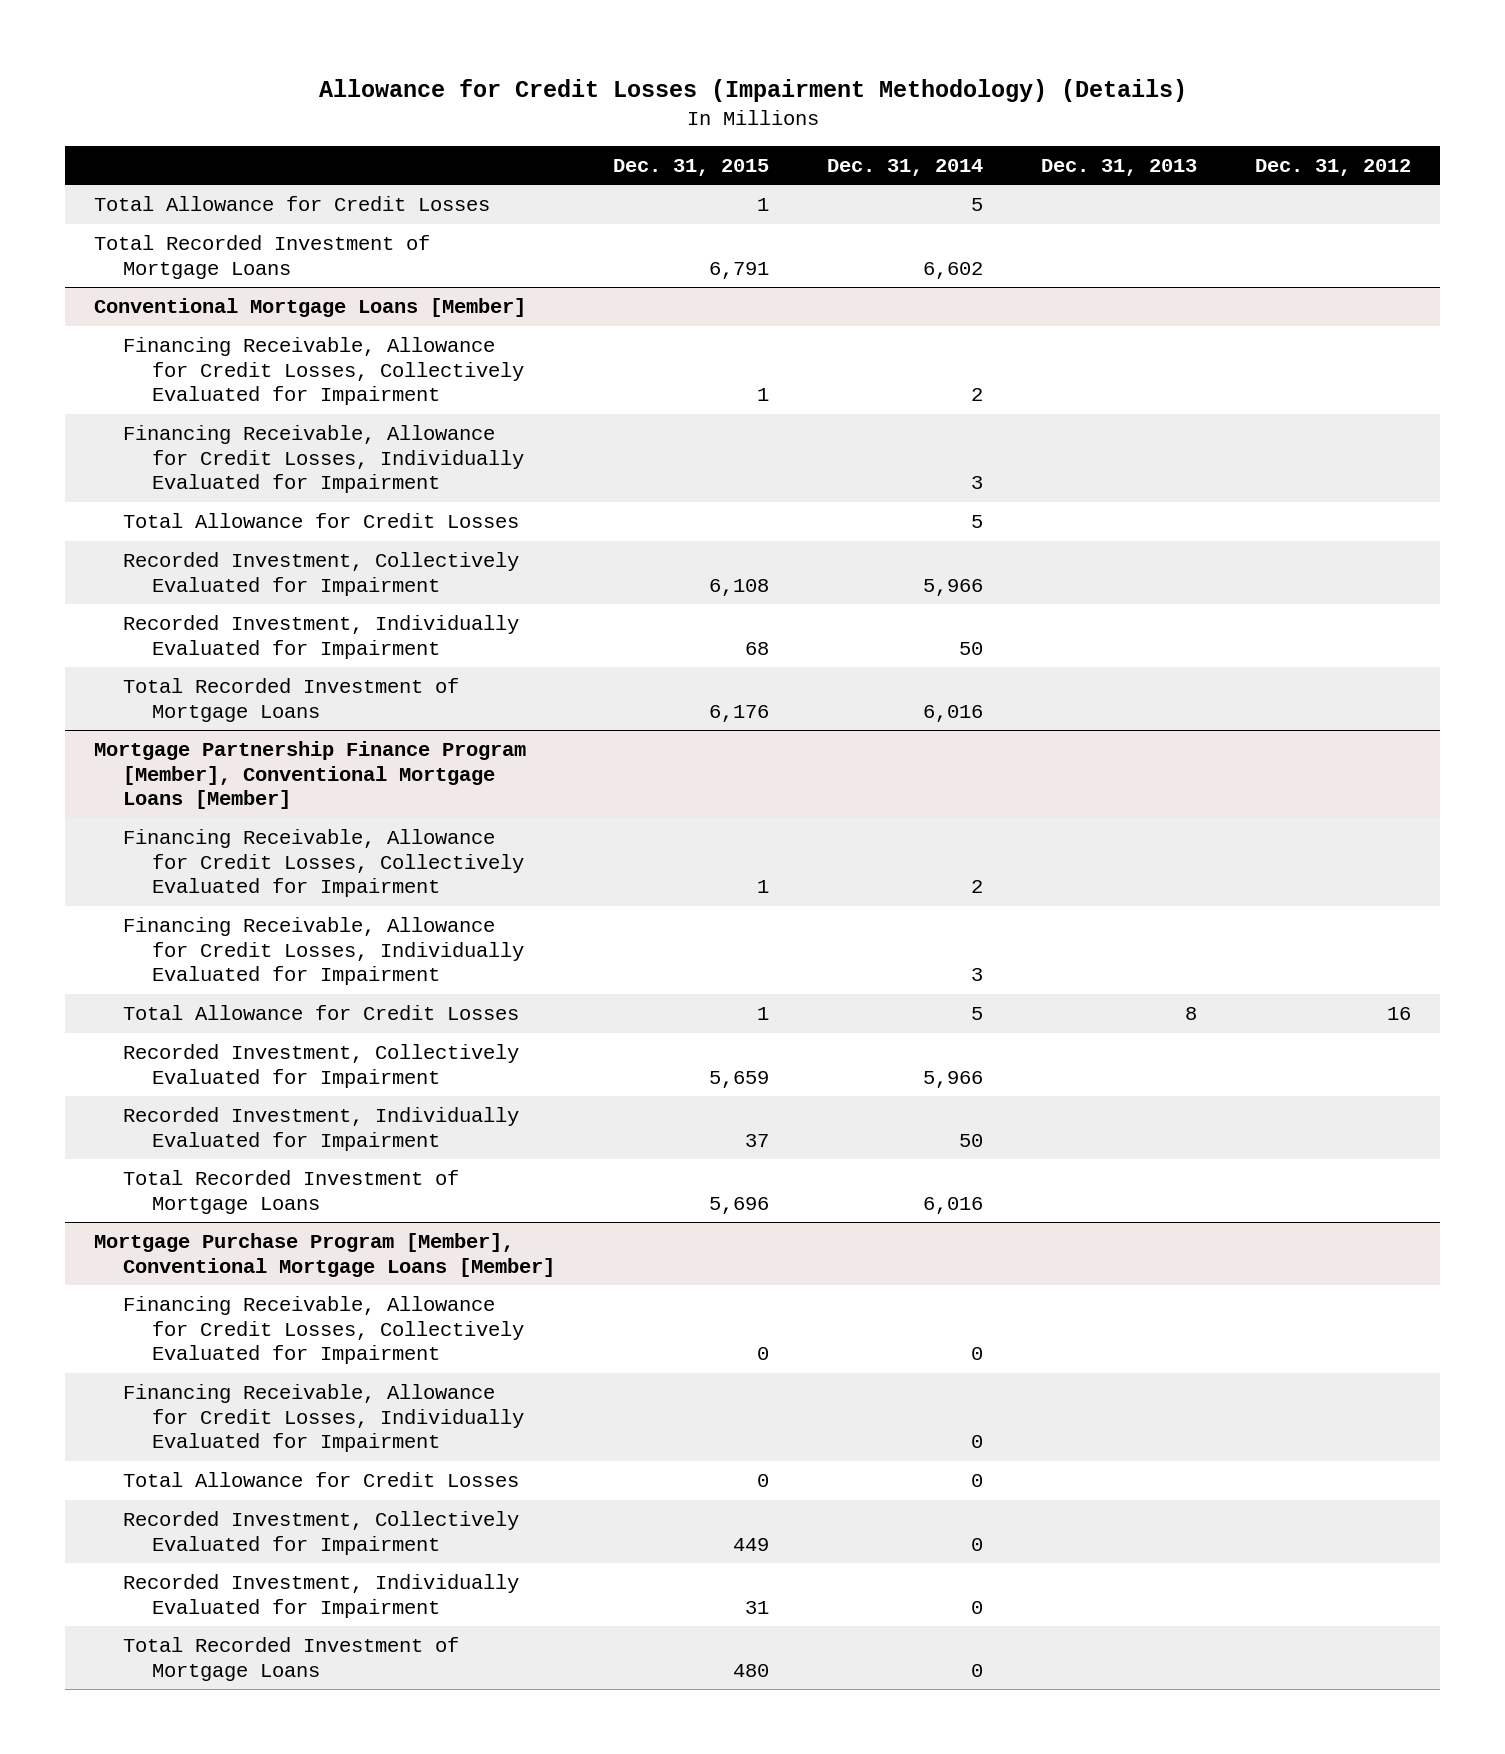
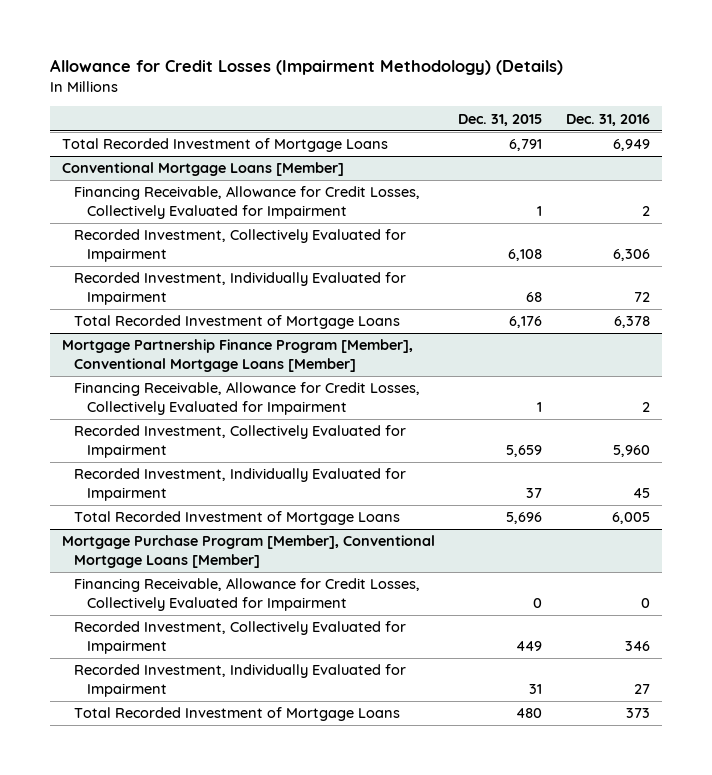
[827,158,984,176] Dec. 31, 2014 -> none
[1040,158,1197,176] Dec. 31, 2013 -> none
[1254,158,1411,176] Dec. 31, 2012 -> none
none -> [566,113,651,126] Dec. 31, 2016
[94,196,491,212] Total Allowance for Credit Losses -> none
[123,425,525,494] Financing Receivable, Allowance for Credit Losses, Individually Evaluated for Impairment -> none
[123,513,520,529] Total Allowance for Credit Losses -> none
[123,917,525,986] Financing Receivable, Allowance for Credit Losses, Individually Evaluated for Impairment -> none
[123,1005,520,1021] Total Allowance for Credit Losses -> none
[123,1384,525,1453] Financing Receivable, Allowance for Credit Losses, Individually Evaluated for Impairment -> none
[123,1472,520,1488] Total Allowance for Credit Losses -> none

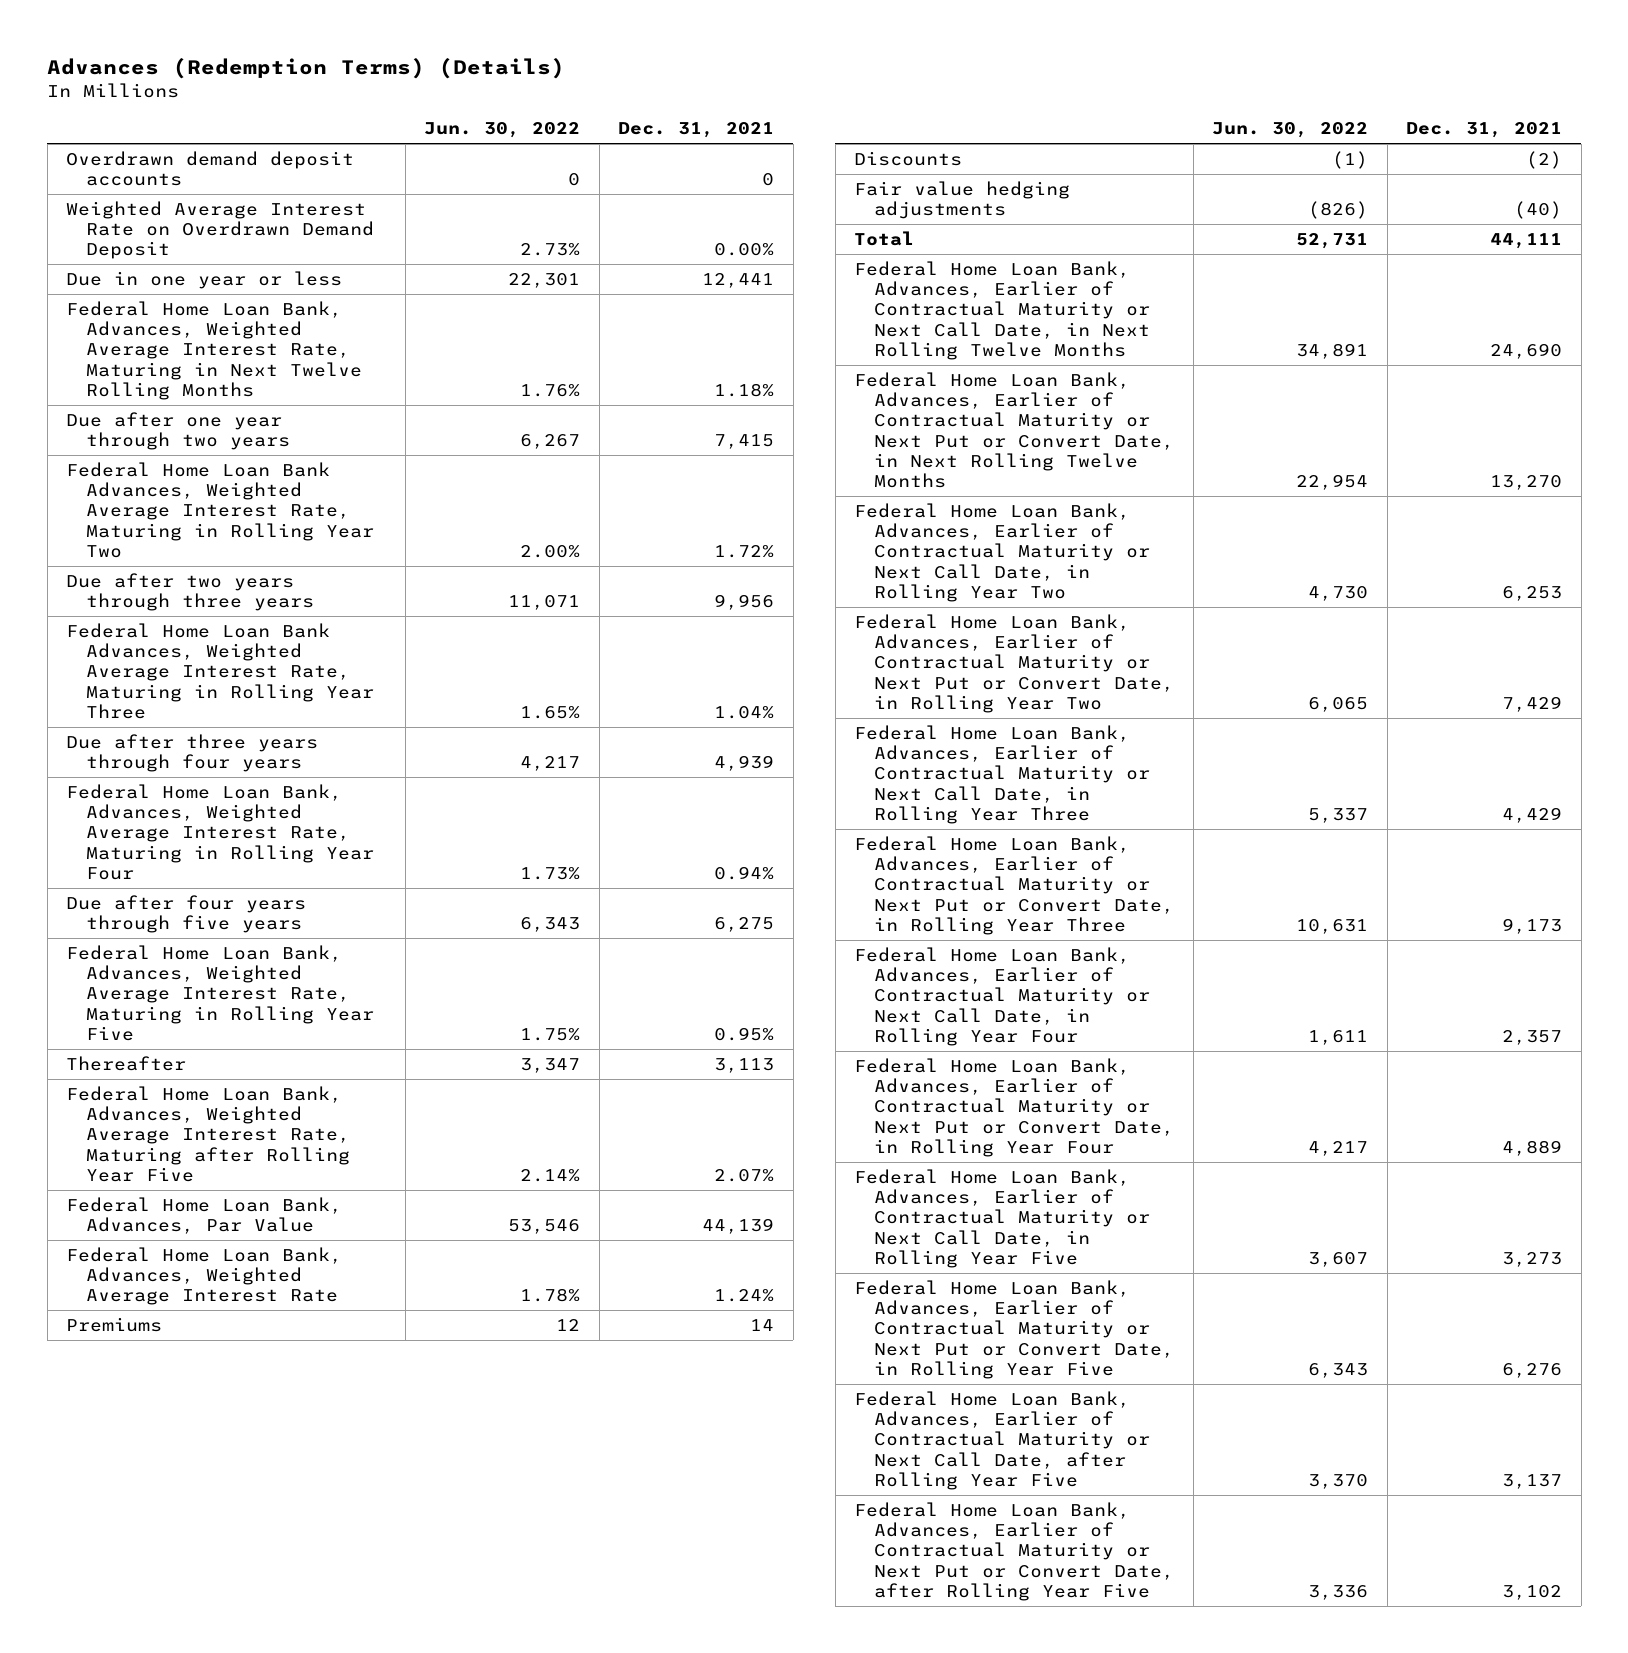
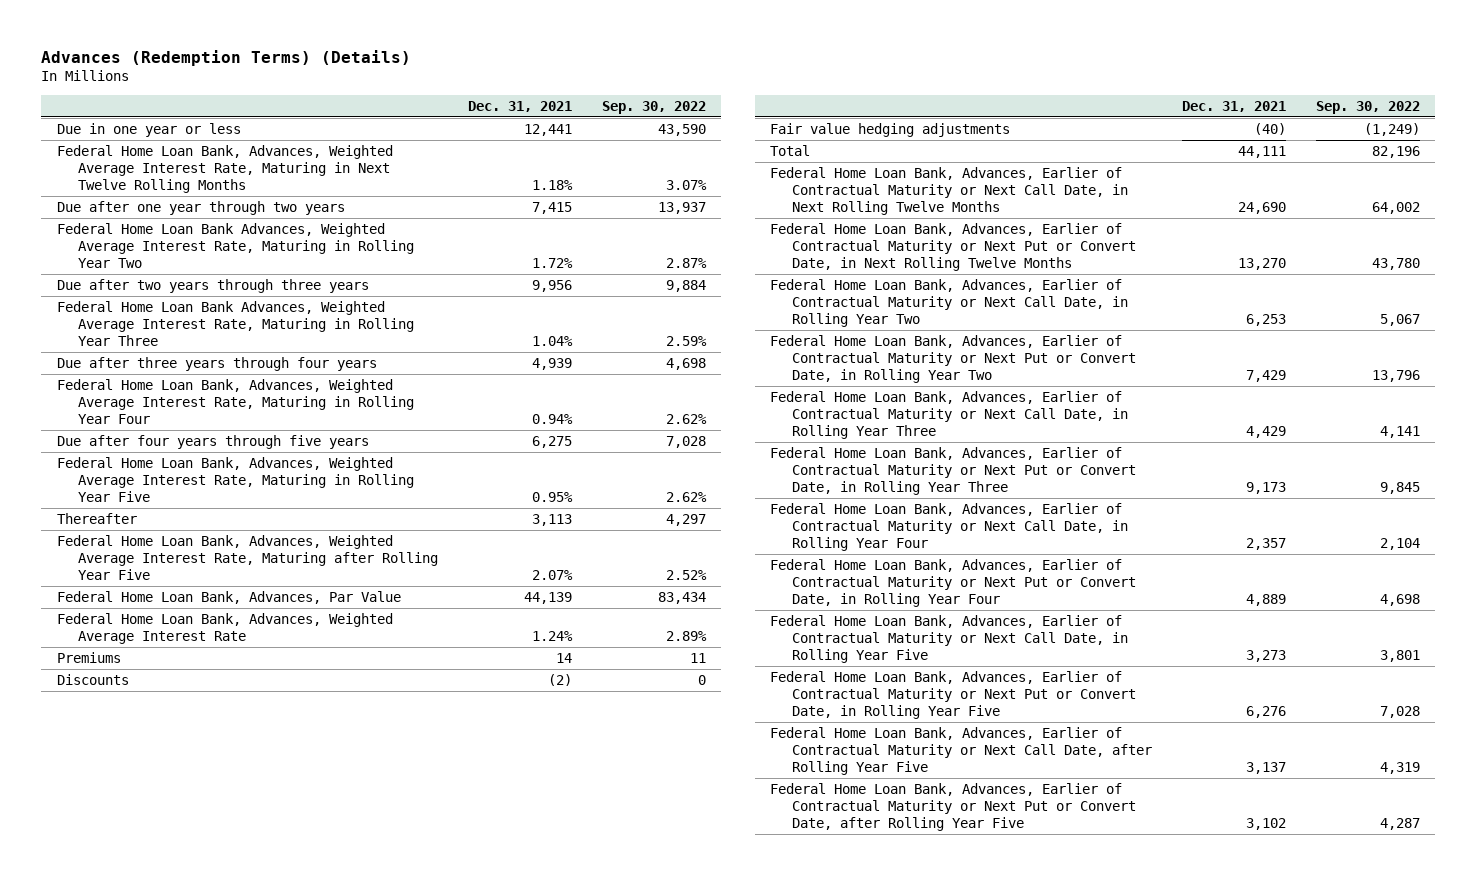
[424,122,581,139] Jun. 30, 2022 -> none
none -> [602,100,707,114] Sep. 30, 2022
[66,150,355,187] Overdrawn demand deposit accounts -> none
[66,200,375,260] Weighted Average Interest Rate on Overdrawn Demand Deposit -> none

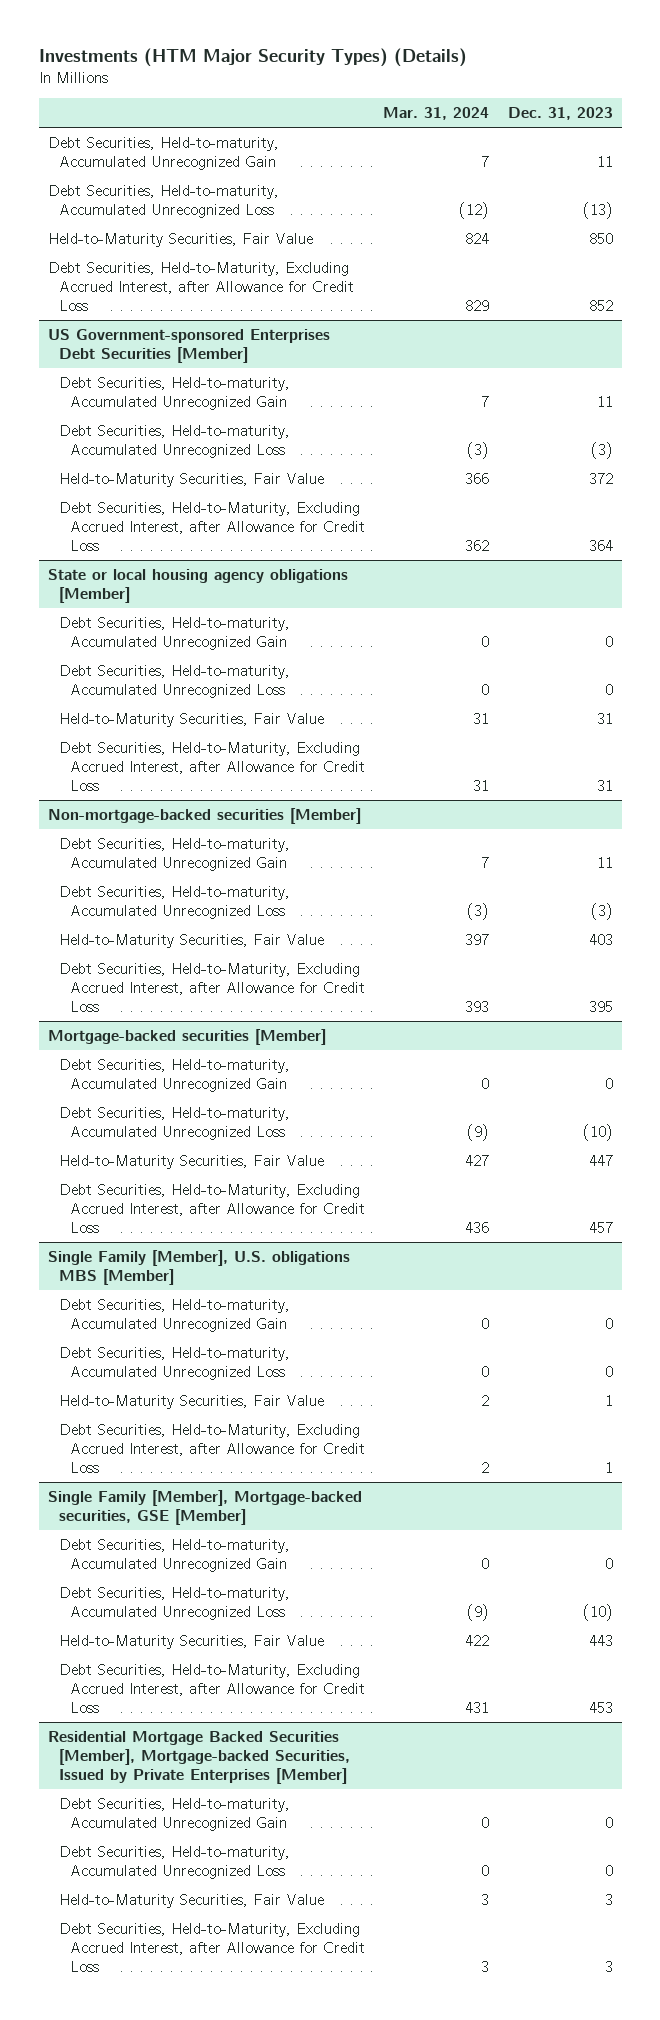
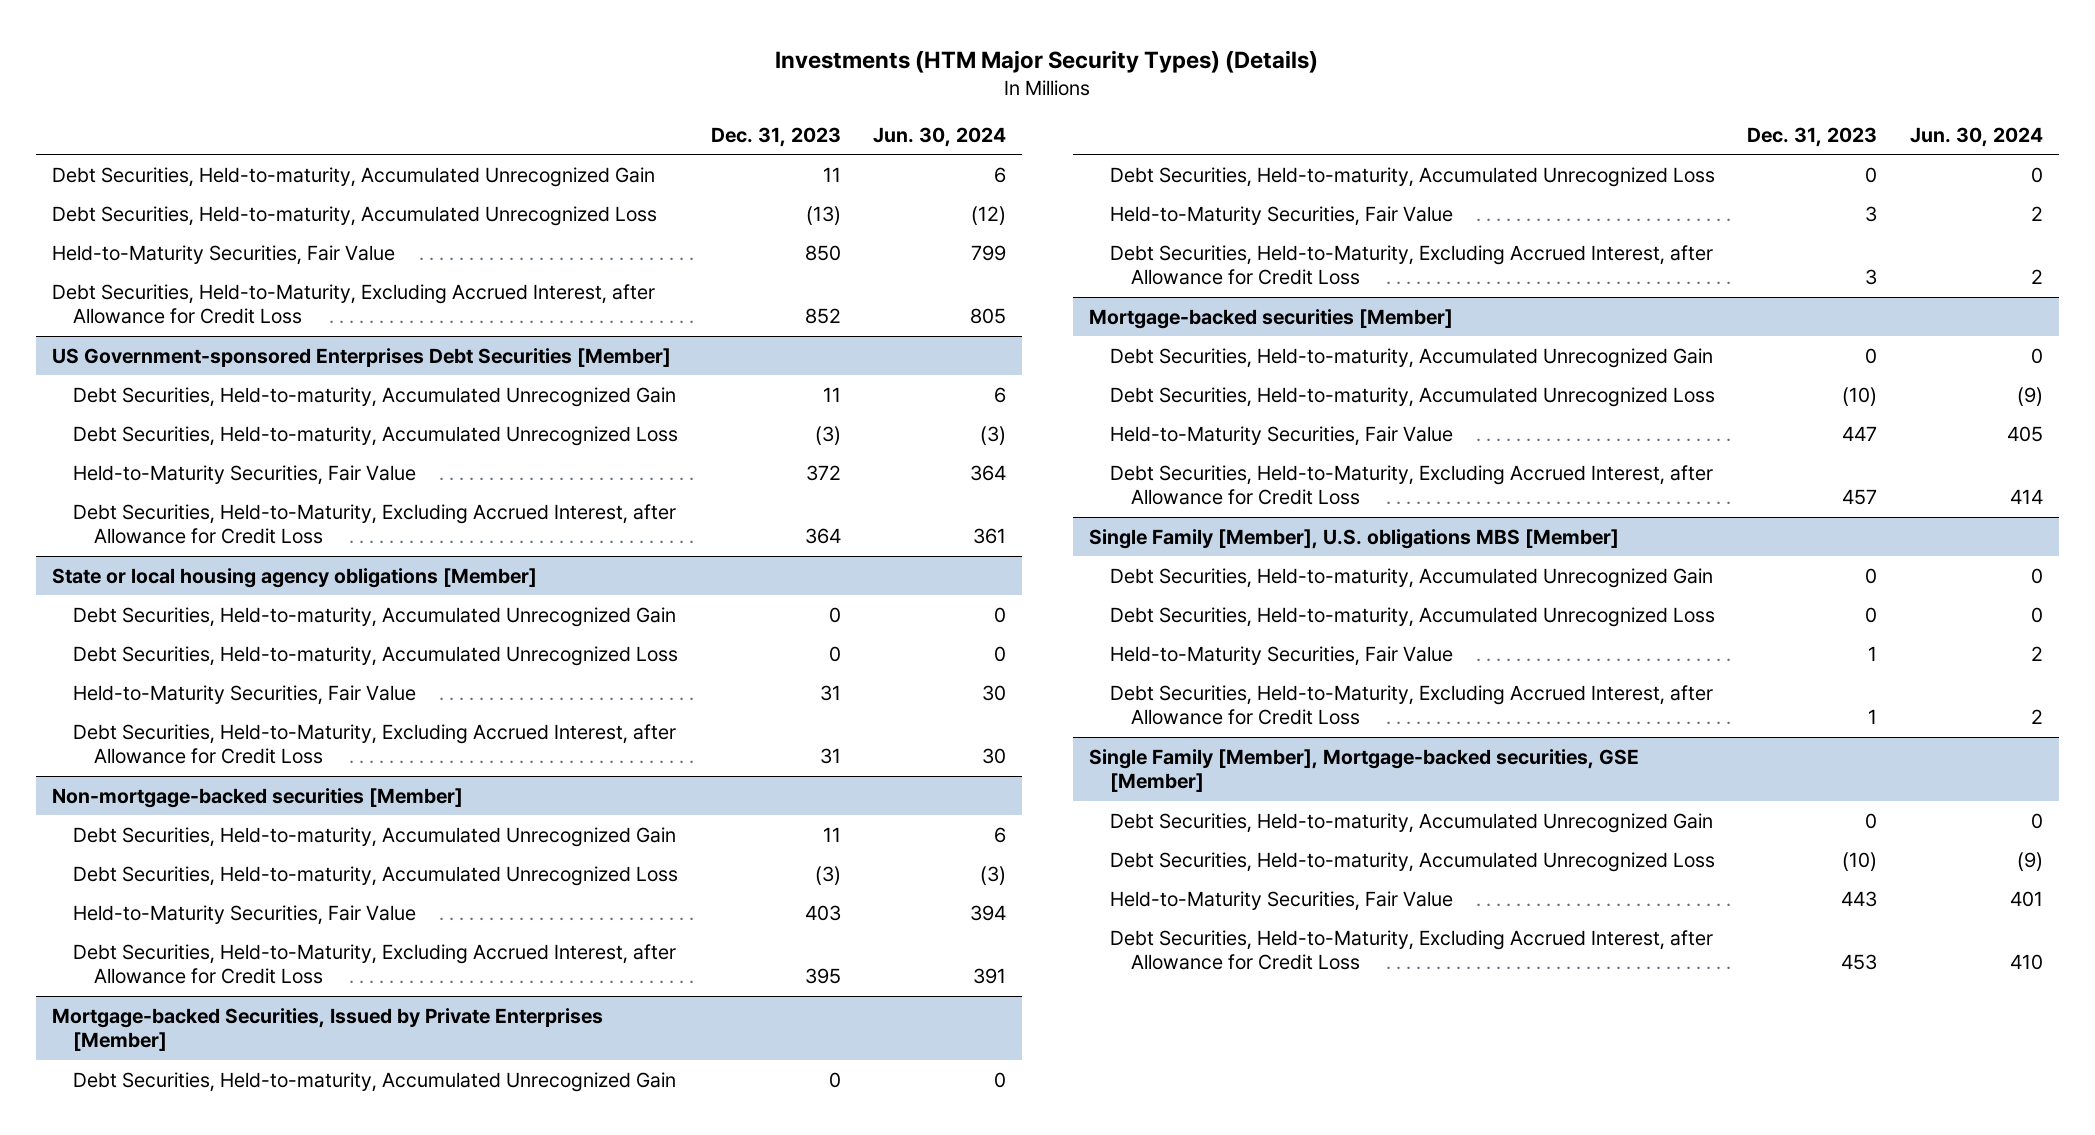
[383,106,490,120] Mar. 31, 2024 -> none
none -> [872,126,1006,147] Jun. 30, 2024
none -> [52,1007,604,1051] Mortgage-backed Securities, Issued by Private Enterprises [Member]
none -> [73,1071,677,1092] Debt Securities, Held-to-maturity, Accumulated Unrecognized Gain
none -> [1109,166,1715,187] Debt Securities, Held-to-maturity, Accumulated Unrecognized Loss
none -> [1109,205,1453,226] Held-to-Maturity Securities, Fair Value
none -> [1109,244,1713,285] Debt Securities, Held-to-Maturity, Excluding Accrued Interest, after Allowance for Credit Loss
[47,1730,351,1784] Residential Mortgage Backed Securities [Member], Mortgage-backed Securities, Issued by Private Enterprises [Member] -> none
[59,1797,291,1831] Debt Securities, Held-to-maturity, Accumulated Unrecognized Gain -> none
[59,1845,291,1879] Debt Securities, Held-to-maturity, Accumulated Unrecognized Loss -> none
[59,1893,325,1908] Held-to-Maturity Securities, Fair Value -> none
[59,1922,366,1972] Debt Securities, Held-to-Maturity, Excluding Accrued Interest, after Allowance for Credit Loss -> none

